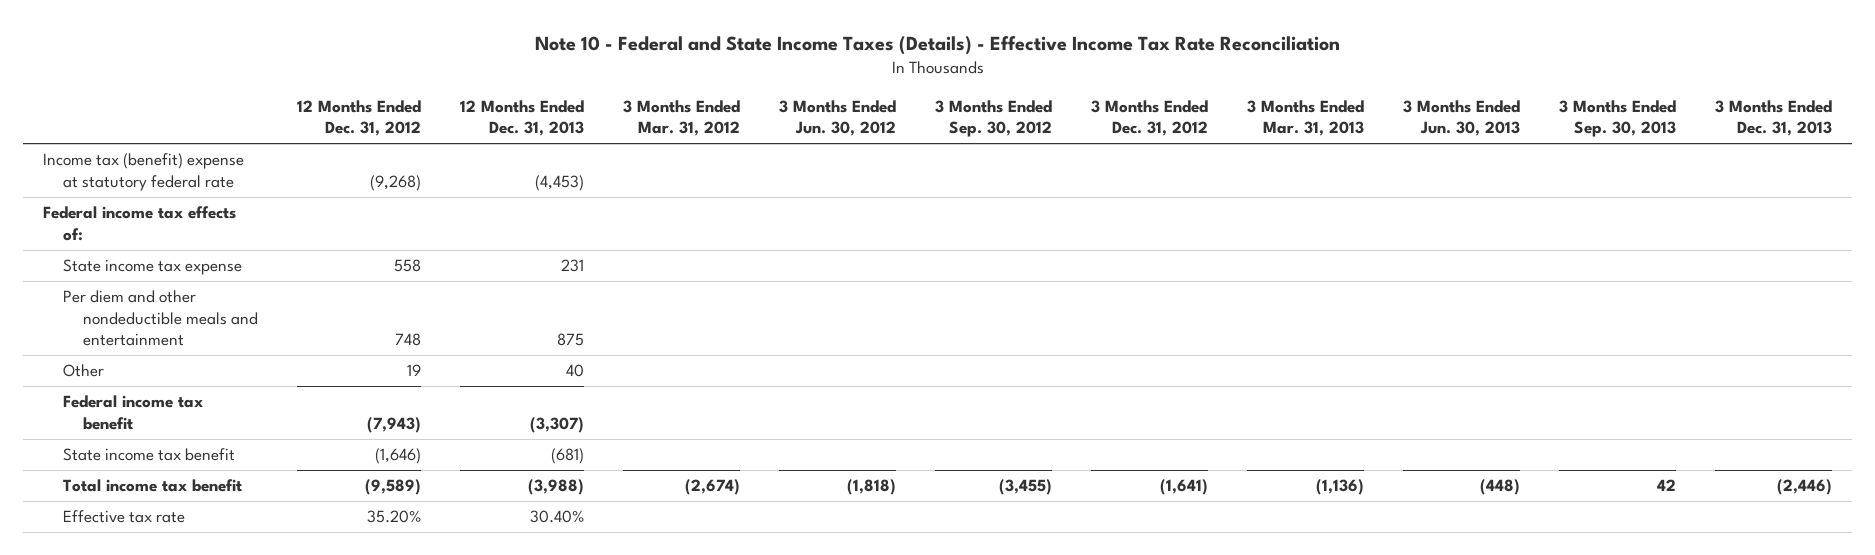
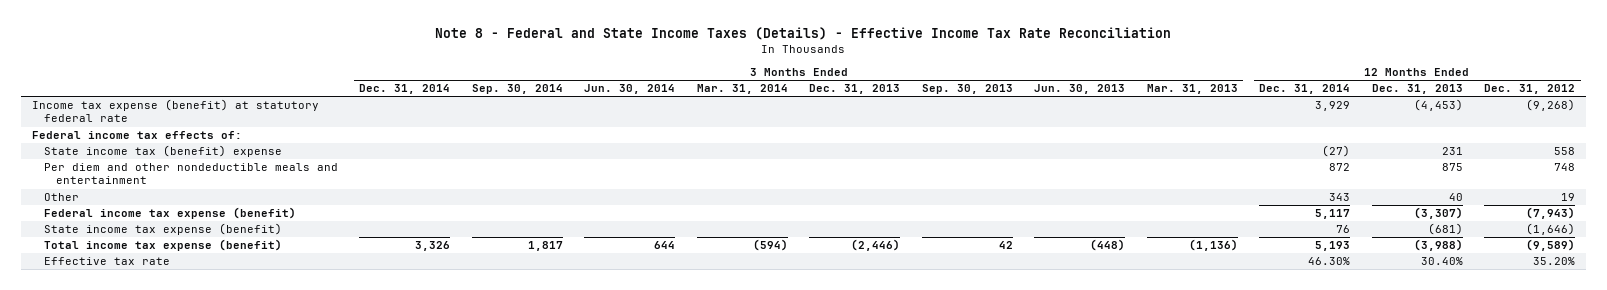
[534,36,1340,56] Note 10 - Federal and State Income Taxes (Details) - Effective Income Tax Rate Reconciliation -> [435,26,1172,40] Note 8 - Federal and State Income Taxes (Details) - Effective Income Tax Rate Reconciliation
[622,99,740,137] 3 Months Ended Mar. 31, 2012 -> none
[778,99,896,137] 3 Months Ended Jun. 30, 2012 -> none
[934,99,1052,138] 3 Months Ended Sep. 30, 2012 -> none
[1091,99,1209,137] 3 Months Ended Dec. 31, 2012 -> none
none -> [359,84,451,95] Dec. 31, 2014
none -> [471,84,563,95] Sep. 30, 2014
none -> [584,84,676,95] Jun. 30, 2014
none -> [696,84,788,95] Mar. 31, 2014
none -> [1259,84,1351,95] Dec. 31, 2014
[42,153,244,191] Income tax (benefit) expense at statutory federal rate -> [31,99,319,123] Income tax expense (benefit) at statutory federal rate
[62,259,242,276] State income tax expense -> [43,145,282,158] State income tax (benefit) expense
[62,395,203,430] Federal income tax benefit -> [43,207,296,220] Federal income tax expense (benefit)
[62,448,235,462] State income tax benefit -> [43,223,282,236] State income tax expense (benefit)
[62,479,242,493] Total income tax benefit -> [43,239,282,252] Total income tax expense (benefit)

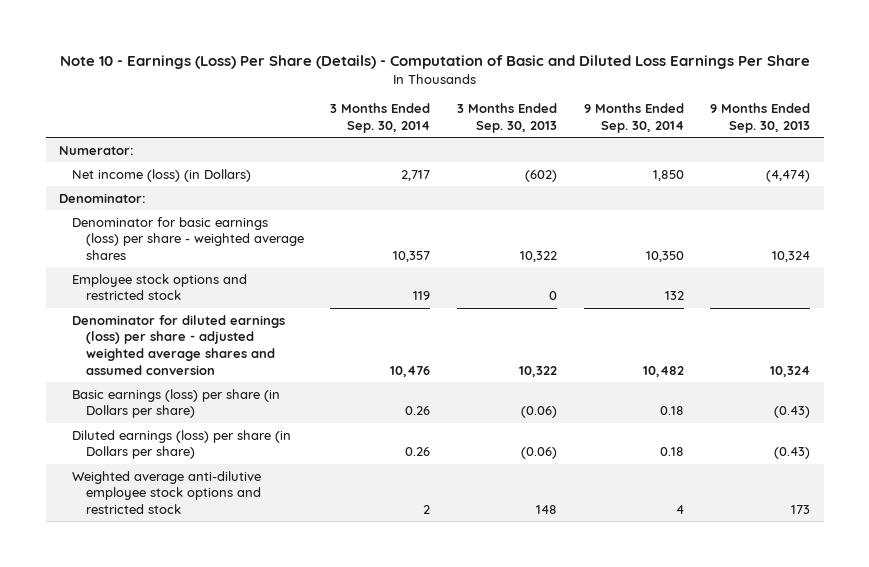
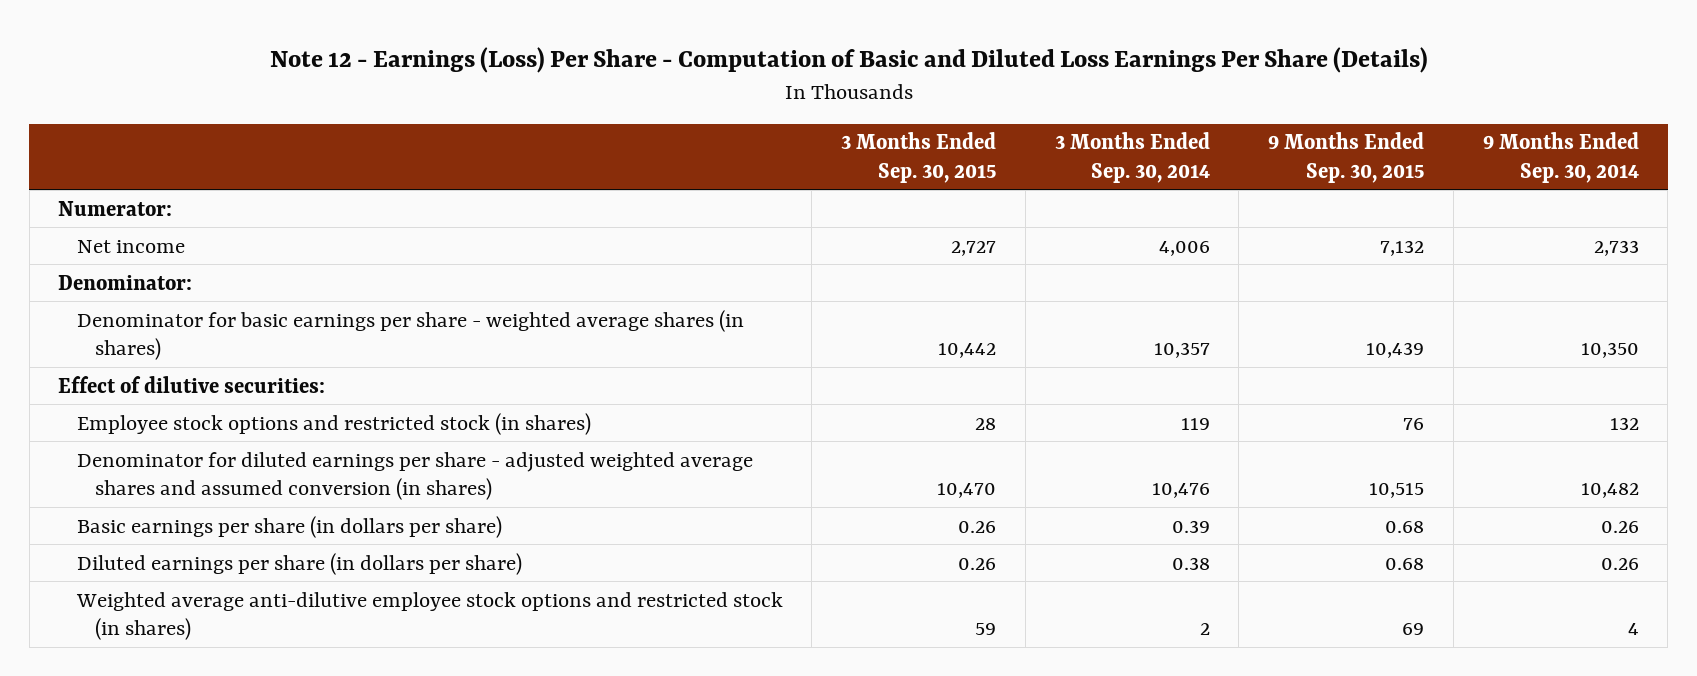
[59,54,810,69] Note 10 - Earnings (Loss) Per Share (Details) - Computation of Basic and Diluted Loss Earnings Per Share -> [269,46,1428,73] Note 12 - Earnings (Loss) Per Share - Computation of Basic and Diluted Loss Earnings Per Share (Details)
[457,103,558,133] 3 Months Ended Sep. 30, 2013 -> none
[710,103,811,133] 9 Months Ended Sep. 30, 2013 -> none
none -> [841,132,997,183] 3 Months Ended Sep. 30, 2015
none -> [1268,132,1425,183] 9 Months Ended Sep. 30, 2015
[72,168,252,182] Net income (loss) (in Dollars) -> [76,239,185,253] Net income
[401,169,431,181] 2,717 -> [1158,240,1210,256] 4,006
[652,169,684,181] 1,850 -> [1593,239,1639,256] 2,733
[72,216,304,260] Denominator for basic earnings (loss) per share - weighted average shares -> [76,309,744,361] Denominator for basic earnings per share - weighted average shares (in shares)
none -> [58,375,326,393] Effect of dilutive securities:
[72,273,248,301] Employee stock options and restricted stock -> [76,412,591,435] Employee stock options and restricted stock (in shares)
[72,314,286,375] Denominator for diluted earnings (loss) per share - adjusted weighted average shares and assumed conversion -> [76,451,753,501] Denominator for diluted earnings per share - adjusted weighted average shares and assumed conversion (in shares)
[72,388,281,419] Basic earnings (loss) per share (in Dollars per share) -> [76,515,502,538] Basic earnings per share (in dollars per share)
[405,406,431,416] 0.26 -> [1171,519,1210,533] 0.39
[659,406,684,416] 0.18 -> [1600,520,1639,533] 0.26
[72,429,292,460] Diluted earnings (loss) per share (in Dollars per share) -> [76,552,522,575] Diluted earnings per share (in dollars per share)
[405,447,431,457] 0.26 -> [1171,556,1210,570] 0.38
[659,447,684,457] 0.18 -> [1600,557,1639,570] 0.26
[72,470,262,514] Weighted average anti-dilutive employee stock options and restricted stock -> [75,591,783,641] Weighted average anti-dilutive employee stock options and restricted stock (in shares)

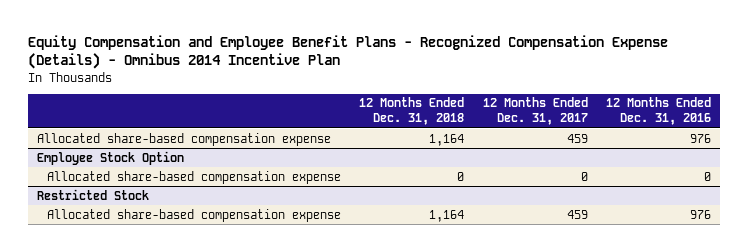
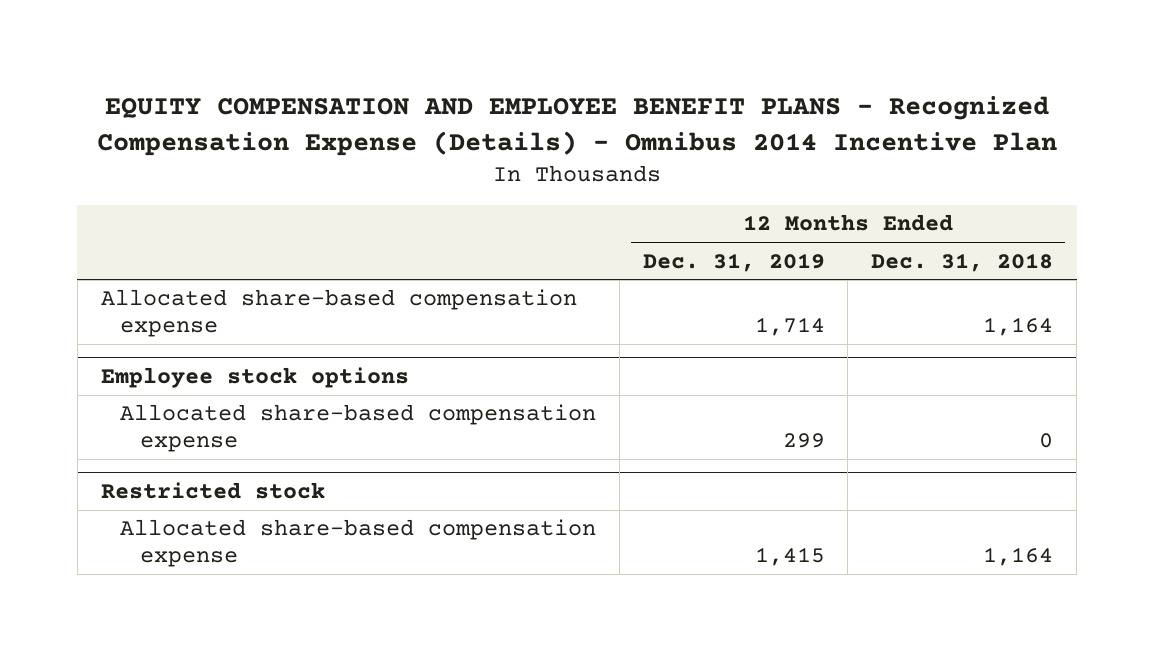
[27,34,668,70] Equity Compensation and Employee Benefit Plans - Recognized Compensation Expense (Details) - Omnibus 2014 Incentive Plan -> [96,95,1057,156] EQUITY COMPENSATION AND EMPLOYEE BENEFIT PLANS - Recognized Compensation Expense (Details) - Omnibus 2014 Incentive Plan
[482,97,588,126] 12 Months Ended Dec. 31, 2017 -> none
[606,97,712,126] 12 Months Ended Dec. 31, 2016 -> none
none -> [642,252,825,272] Dec. 31, 2019
[37,150,185,165] Employee Stock Option -> [100,366,409,388] Employee stock options
[37,188,150,200] Restricted Stock -> [100,481,325,499] Restricted stock

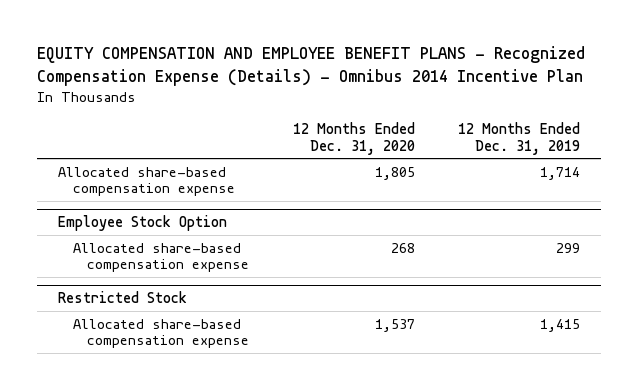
[871,252,1054,272] Dec. 31, 2018 -> none
none -> [292,121,415,155] 12 Months Ended Dec. 31, 2020
[100,366,409,388] Employee stock options -> [58,215,228,232] Employee Stock Option
[100,481,325,499] Restricted stock -> [58,291,188,304] Restricted Stock

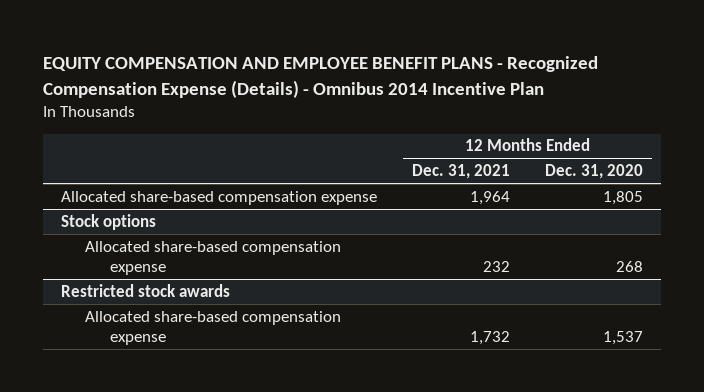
[457,121,580,155] 12 Months Ended Dec. 31, 2019 -> none
none -> [412,164,511,180] Dec. 31, 2021
[58,215,228,232] Employee Stock Option -> [60,213,156,230] Stock options
[58,291,188,304] Restricted Stock -> [60,283,230,297] Restricted stock awards

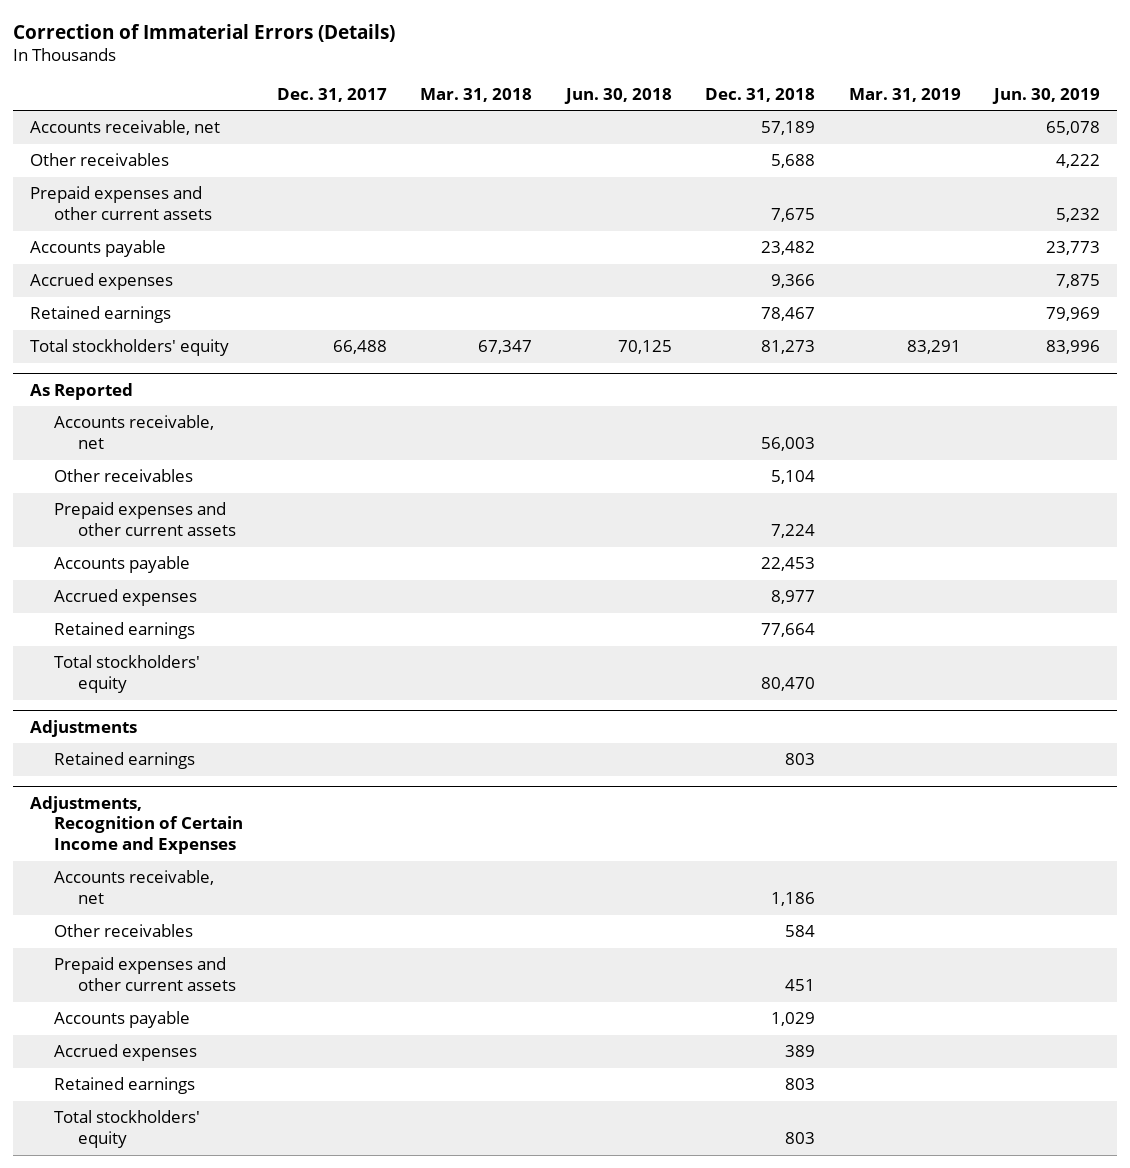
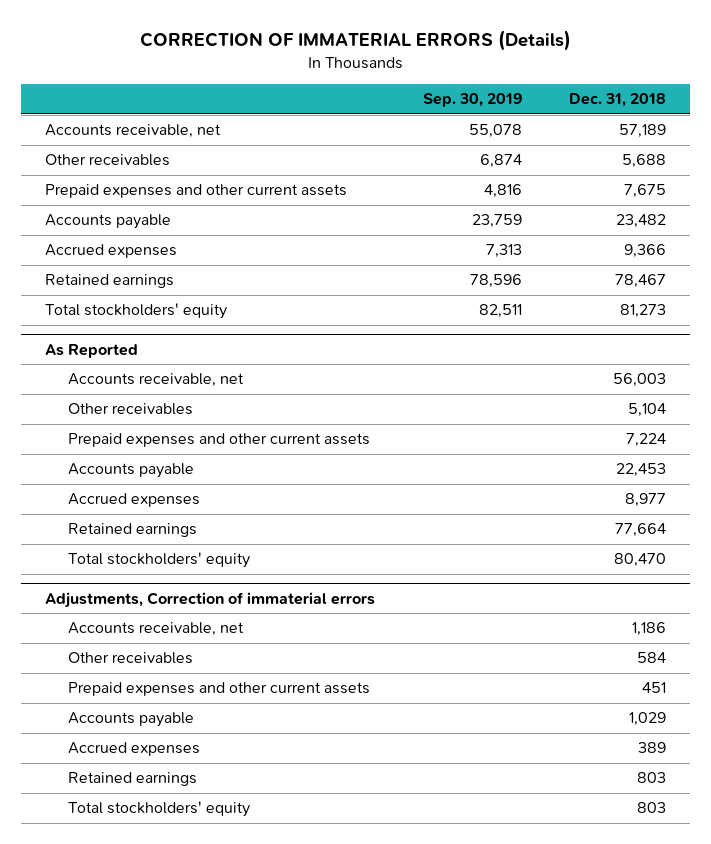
[13,23,396,42] Correction of Immaterial Errors (Details) -> [139,30,571,52] CORRECTION OF IMMATERIAL ERRORS (Details)
[276,87,387,102] Dec. 31, 2017 -> none
[420,87,533,102] Mar. 31, 2018 -> none
[563,87,672,104] Jun. 30, 2018 -> none
[848,87,961,102] Mar. 31, 2019 -> none
[992,87,1101,104] Jun. 30, 2019 -> none
none -> [422,93,522,108] Sep. 30, 2019
[30,719,138,737] Adjustments -> none
[54,752,196,770] Retained earnings -> none
[30,795,244,855] Adjustments, Recognition of Certain Income and Expenses -> none
none -> [45,591,376,608] Adjustments, Correction of immaterial errors

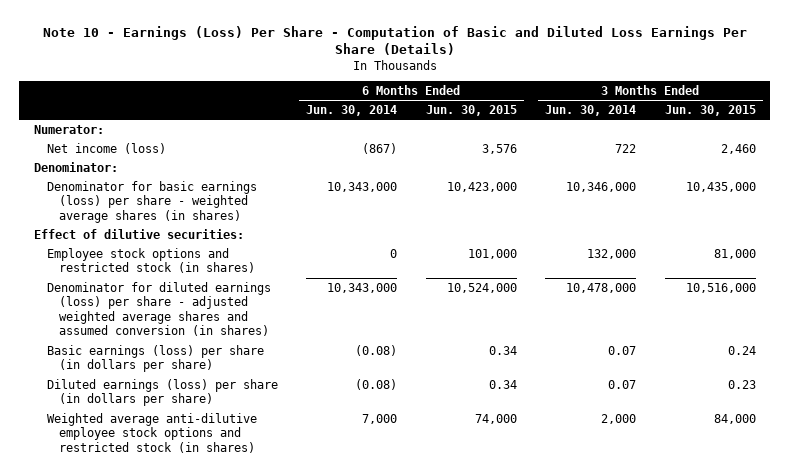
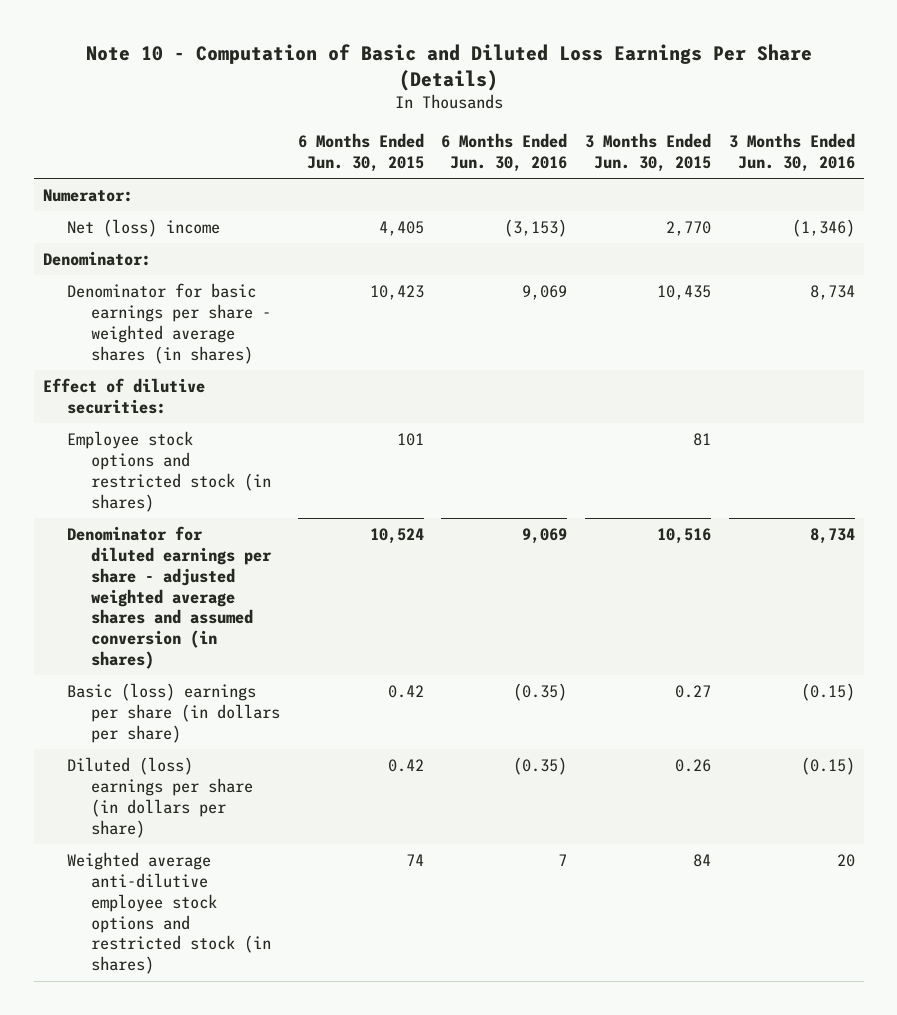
[42,25,747,56] Note 10 - Earnings (Loss) Per Share - Computation of Basic and Diluted Loss Earnings Per Share (Details) -> [85,43,812,91] Note 10 - Computation of Basic and Diluted Loss Earnings Per Share (Details)
[306,104,398,116] Jun. 30, 2014 -> none
[545,104,637,116] Jun. 30, 2014 -> none
none -> [441,133,568,173] 6 Months Ended Jun. 30, 2016
none -> [728,133,855,173] 3 Months Ended Jun. 30, 2016
[46,142,166,154] Net income (loss) -> [66,219,220,238] Net (loss) income
[481,143,517,154] 3,576 -> [378,221,424,237] 4,405
[720,143,756,154] 2,460 -> [665,221,711,237] 2,770
[46,180,257,223] Denominator for basic earnings (loss) per share - weighted average shares (in shares) -> [66,283,271,364] Denominator for basic earnings per share - weighted average shares (in shares)
[446,181,517,192] 10,423,000 -> [369,285,424,301] 10,423
[685,181,756,192] 10,435,000 -> [656,285,711,301] 10,435
[467,248,517,259] 101,000 -> [396,433,424,447] 101
[713,248,756,259] 81,000 -> [692,433,711,447] 81
[46,281,271,337] Denominator for diluted earnings (loss) per share - adjusted weighted average shares and assumed conversion (in shares) -> [66,526,272,669] Denominator for diluted earnings per share - adjusted weighted average shares and assumed conversion (in shares)
[446,282,517,293] 10,524,000 -> [369,528,424,545] 10,524
[685,282,756,293] 10,516,000 -> [656,528,711,545] 10,516
[46,344,264,373] Basic earnings (loss) per share (in dollars per share) -> [66,683,280,743] Basic (loss) earnings per share (in dollars per share)
[488,345,517,355] 0.34 -> [387,685,424,699] 0.42
[727,345,756,355] 0.24 -> [674,685,711,699] 0.27
[46,378,278,407] Diluted earnings (loss) per share (in dollars per share) -> [66,757,253,838] Diluted (loss) earnings per share (in dollars per share)
[488,379,517,389] 0.34 -> [387,759,424,773] 0.42
[727,379,756,389] 0.23 -> [674,759,711,773] 0.26
[474,413,517,424] 74,000 -> [405,854,424,867] 74
[713,413,756,424] 84,000 -> [692,854,711,868] 84

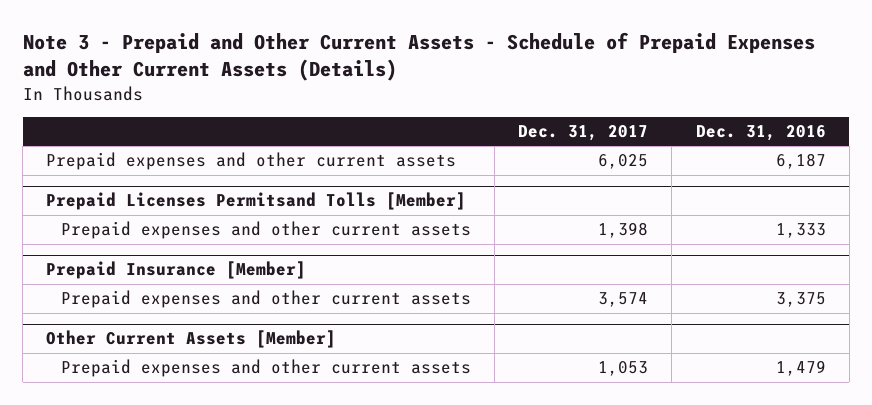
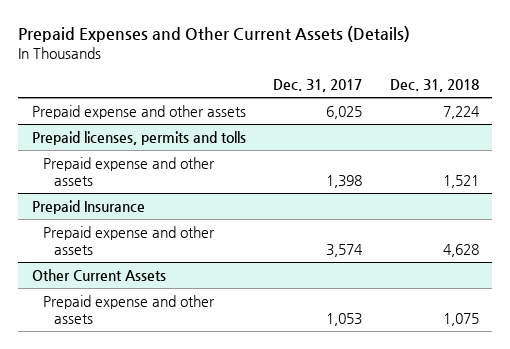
[22,32,815,82] Note 3 - Prepaid and Other Current Assets - Schedule of Prepaid Expenses and Other Current Assets (Details) -> [17,26,410,43] Prepaid Expenses and Other Current Assets (Details)
[695,125,826,142] Dec. 31, 2016 -> none
none -> [389,79,479,93] Dec. 31, 2018
[46,152,457,171] Prepaid expenses and other current assets -> [31,104,246,119] Prepaid expense and other assets
[46,192,467,211] Prepaid Licenses Permitsand Tolls [Member] -> [31,130,246,145] Prepaid licenses, permits and tolls
[60,221,471,240] Prepaid expenses and other current assets -> [42,156,215,186] Prepaid expense and other assets
[46,261,307,280] Prepaid Insurance [Member] -> [31,199,145,214] Prepaid Insurance
[60,290,471,309] Prepaid expenses and other current assets -> [42,225,215,255] Prepaid expense and other assets
[46,330,337,349] Other Current Assets [Member] -> [31,268,166,281] Other Current Assets
[60,359,471,378] Prepaid expenses and other current assets -> [42,294,215,324] Prepaid expense and other assets

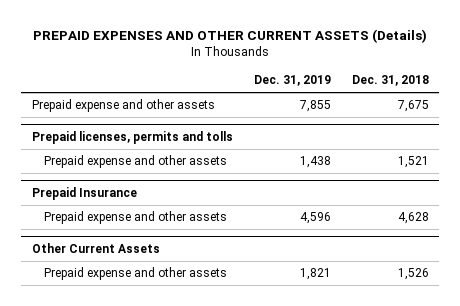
[17,26,410,43] Prepaid Expenses and Other Current Assets (Details) -> [33,28,428,43] PREPAID EXPENSES AND OTHER CURRENT ASSETS (Details)
[273,79,363,93] Dec. 31, 2017 -> none
none -> [253,75,331,87] Dec. 31, 2019
[442,105,480,119] 7,224 -> [397,100,429,113] 7,675
[442,312,479,326] 1,075 -> [397,268,429,281] 1,526

